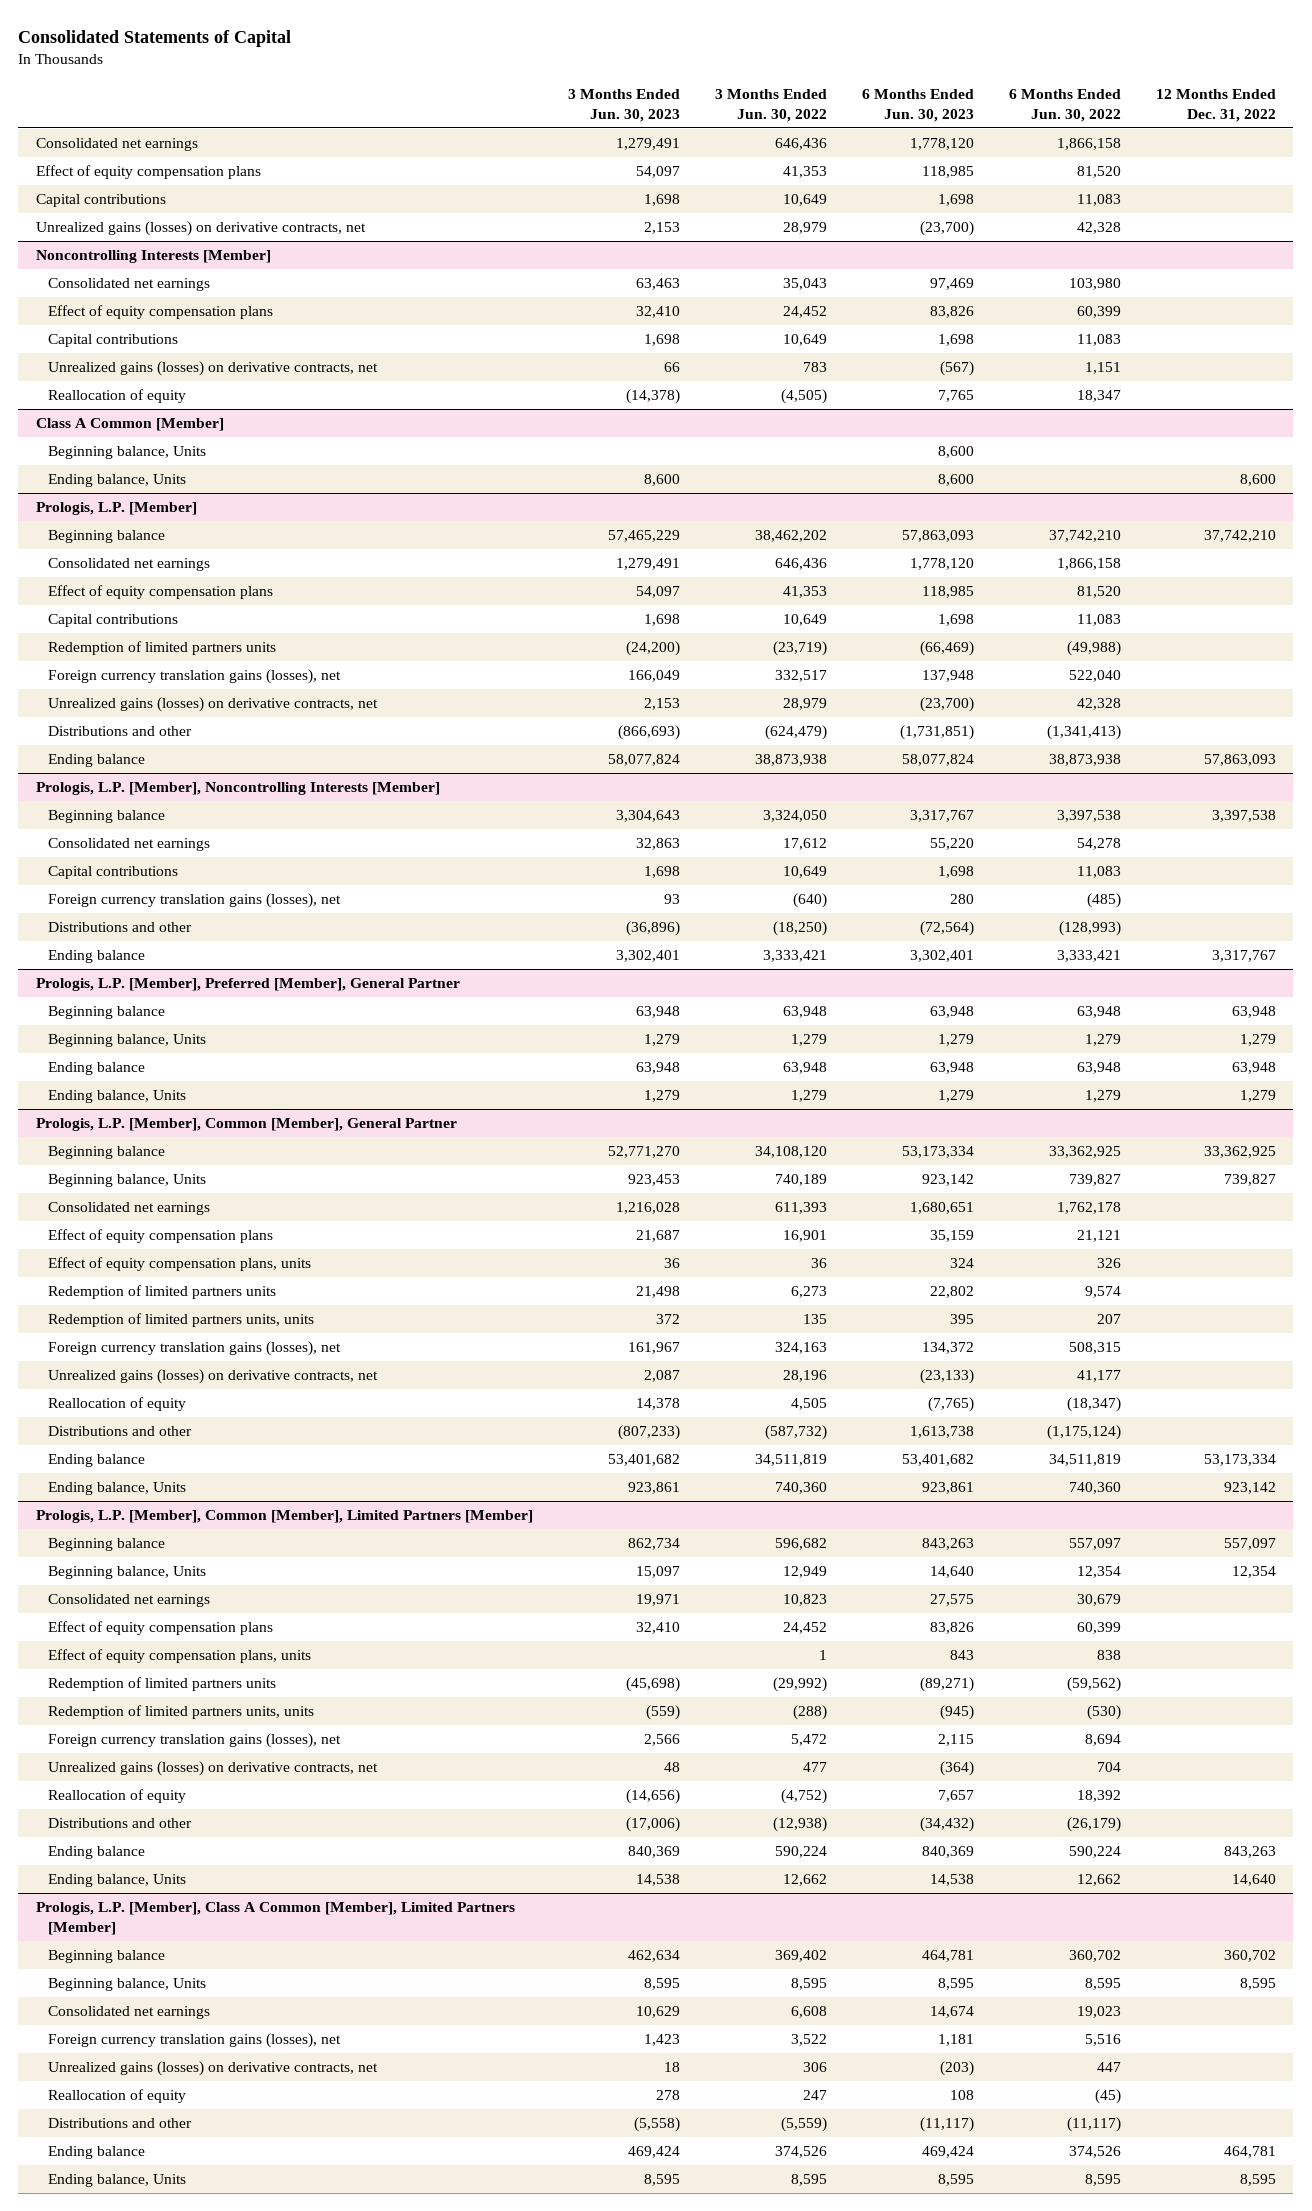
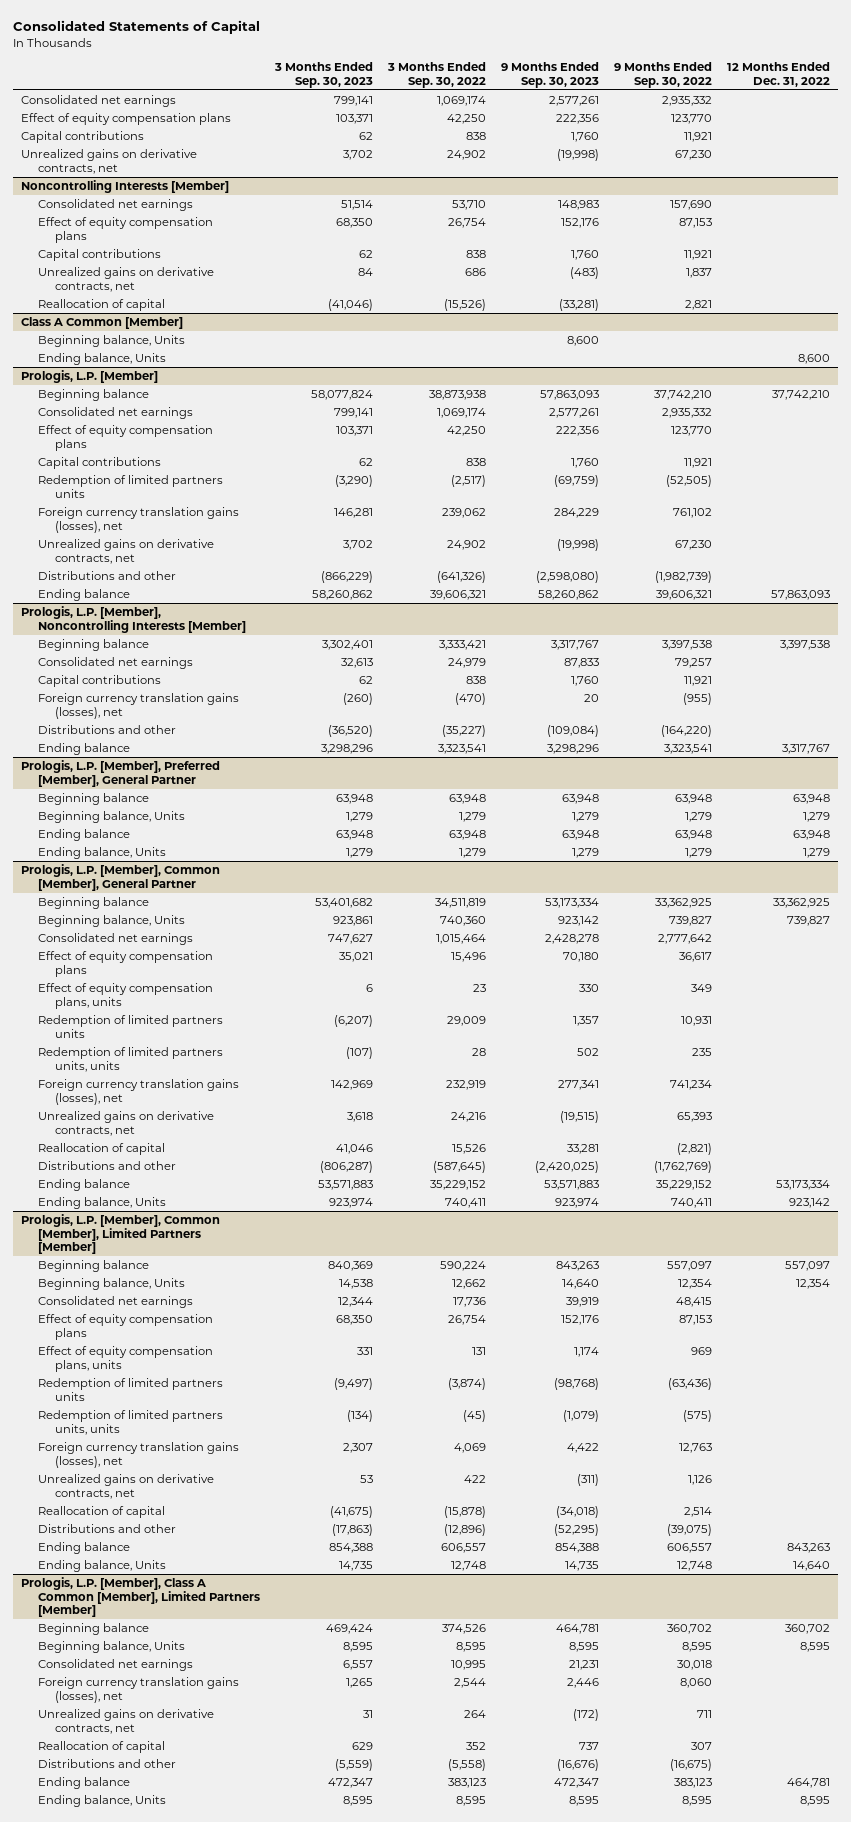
[567,88,680,122] 3 Months Ended Jun. 30, 2023 -> none
[714,88,827,122] 3 Months Ended Jun. 30, 2022 -> none
[861,88,974,122] 6 Months Ended Jun. 30, 2023 -> none
[1008,88,1121,122] 6 Months Ended Jun. 30, 2022 -> none
none -> [274,62,374,88] 3 Months Ended Sep. 30, 2023
none -> [387,62,487,88] 3 Months Ended Sep. 30, 2022
none -> [501,62,600,88] 9 Months Ended Sep. 30, 2023
none -> [614,62,713,88] 9 Months Ended Sep. 30, 2022
[35,221,366,237] Unrealized gains (losses) on derivative contracts, net -> [20,149,197,174] Unrealized gains on derivative contracts, net
[48,361,379,377] Unrealized gains (losses) on derivative contracts, net -> [38,267,215,292] Unrealized gains on derivative contracts, net
[48,389,187,404] Reallocation of equity -> [38,299,166,312] Reallocation of capital
[48,697,379,713] Unrealized gains (losses) on derivative contracts, net -> [38,539,215,564] Unrealized gains on derivative contracts, net
[48,1369,379,1385] Unrealized gains (losses) on derivative contracts, net -> [38,1111,215,1136] Unrealized gains on derivative contracts, net
[48,1397,187,1412] Reallocation of equity -> [38,1143,166,1156] Reallocation of capital
[48,1761,379,1777] Unrealized gains (losses) on derivative contracts, net -> [38,1474,215,1499] Unrealized gains on derivative contracts, net
[48,1789,187,1804] Reallocation of equity -> [38,1506,166,1519] Reallocation of capital
[48,2061,379,2077] Unrealized gains (losses) on derivative contracts, net -> [38,1709,215,1734] Unrealized gains on derivative contracts, net
[48,2089,187,2104] Reallocation of equity -> [38,1741,166,1754] Reallocation of capital

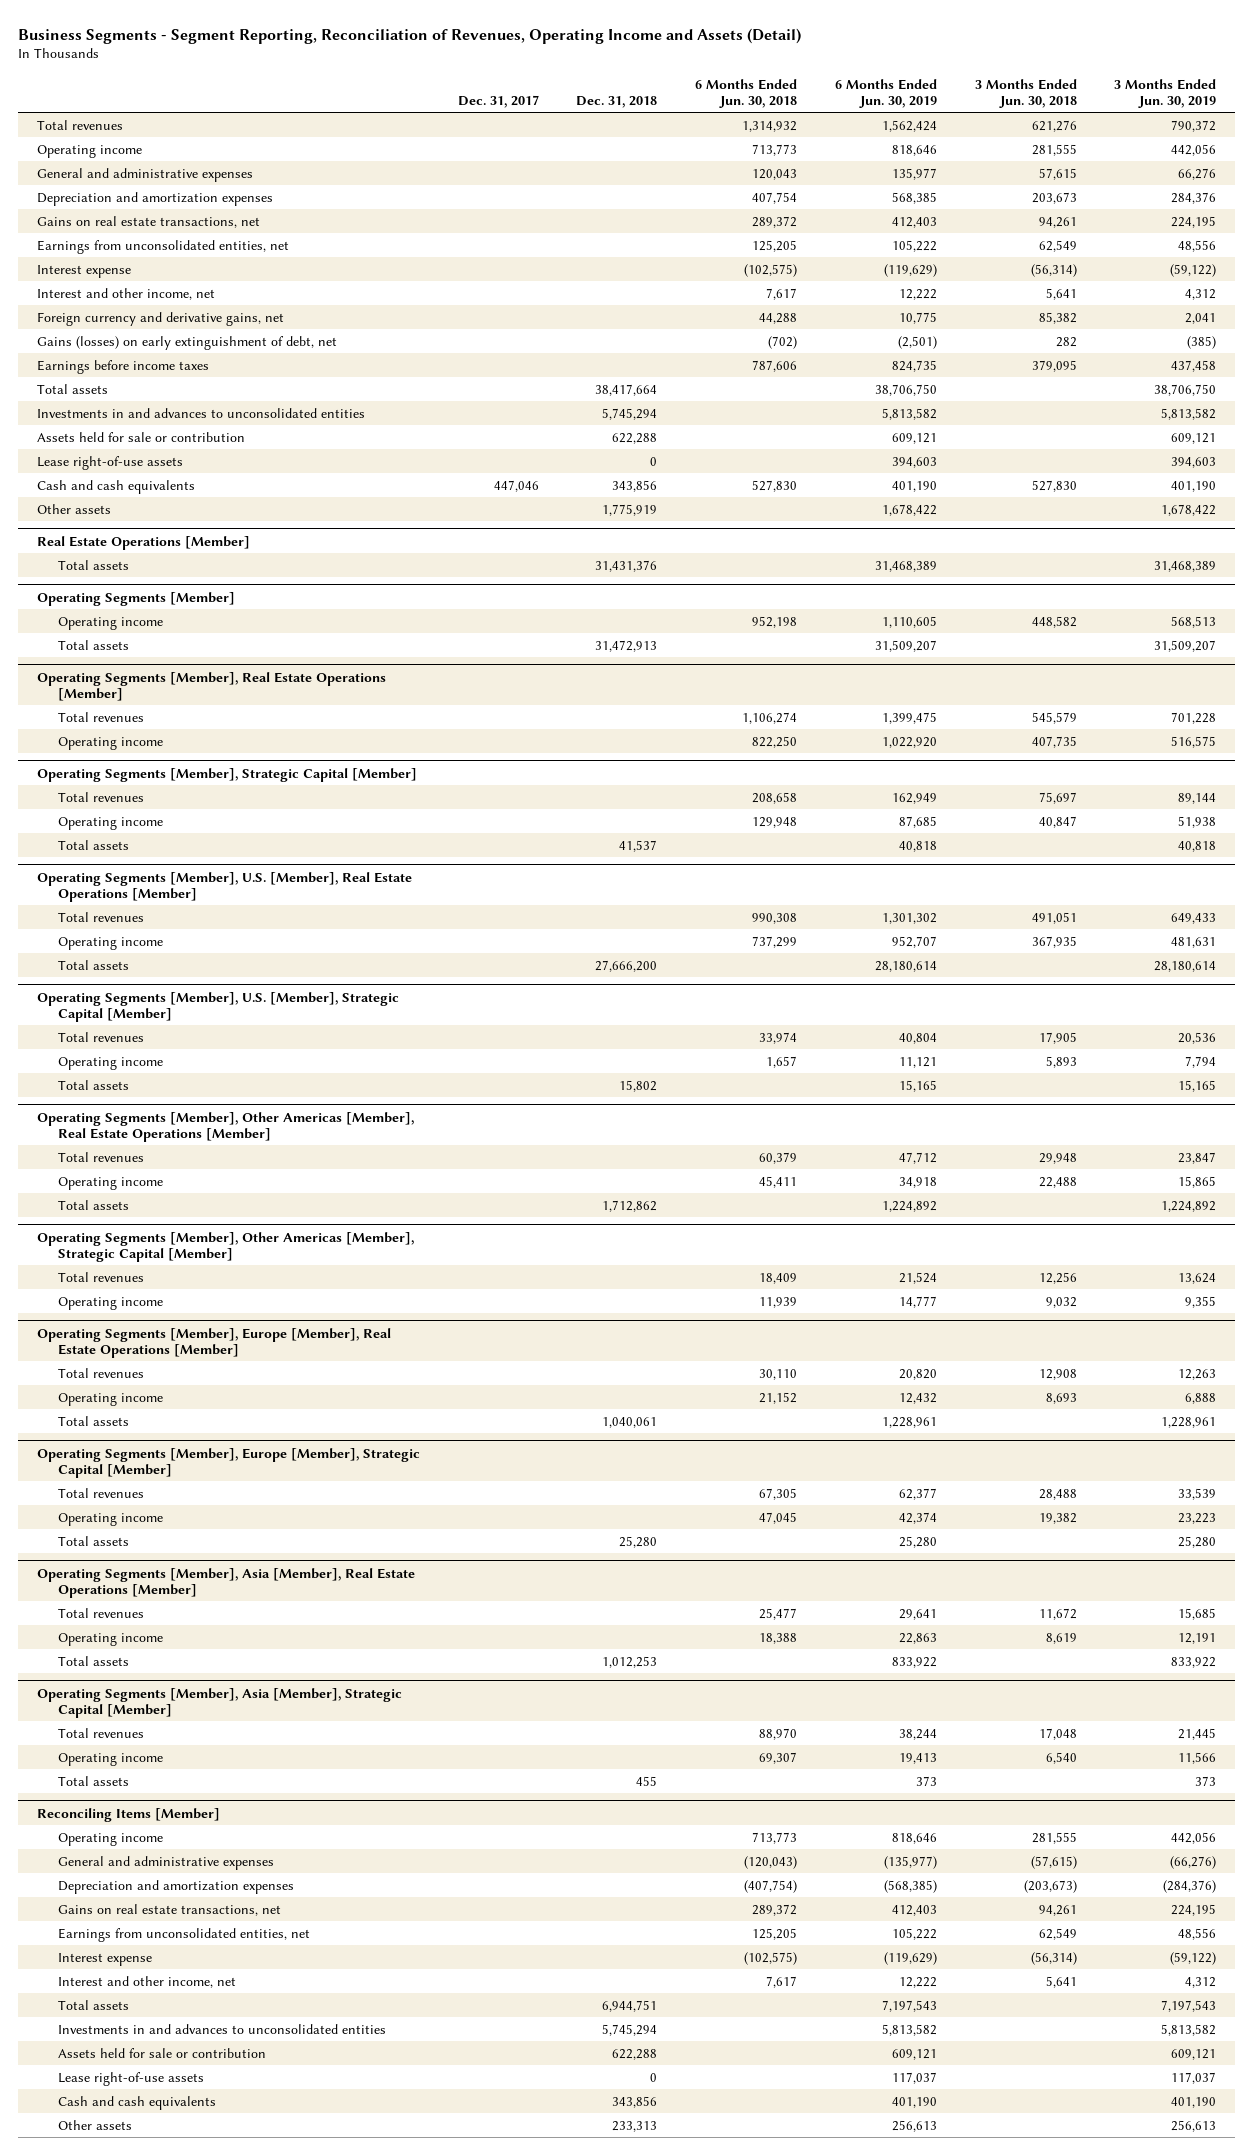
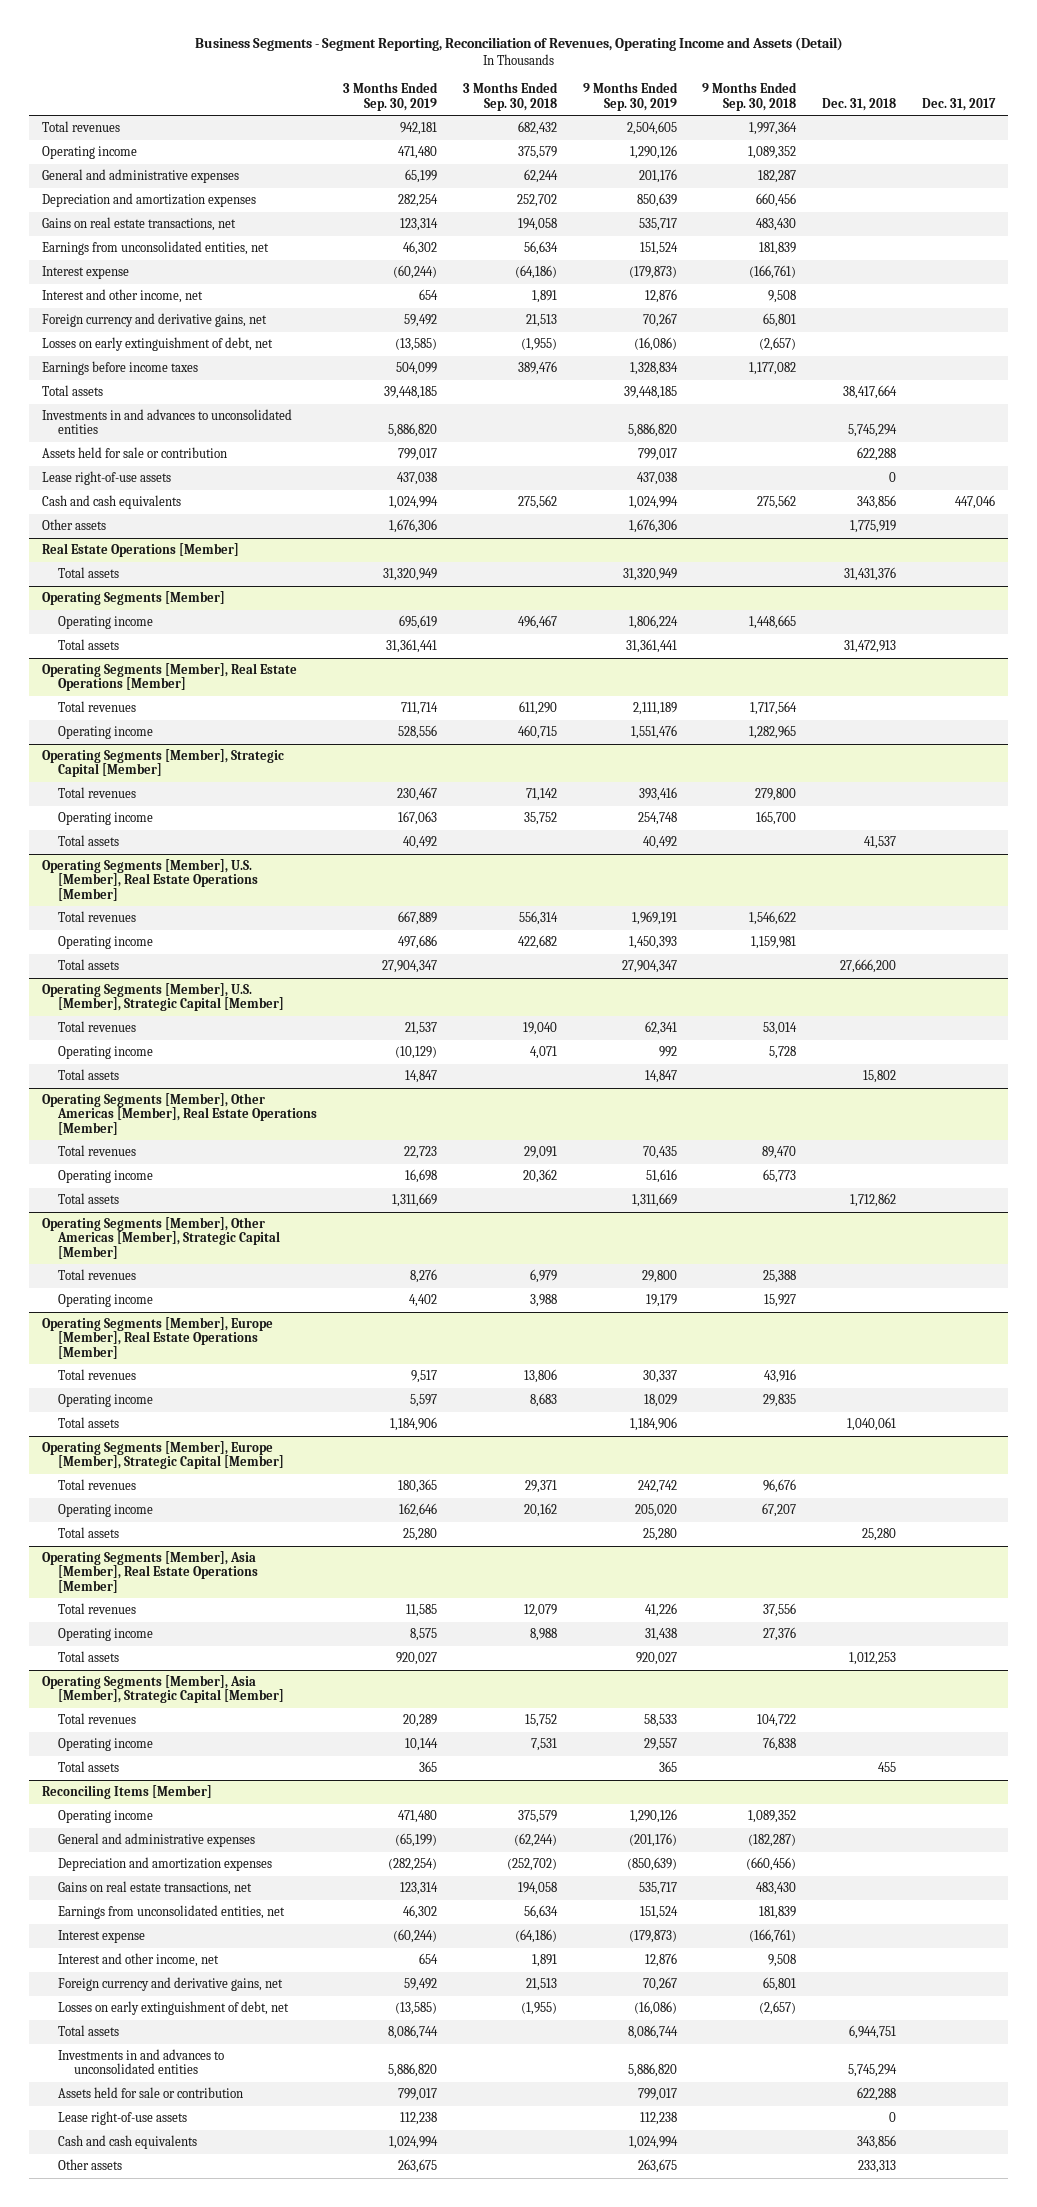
[695,78,798,108] 6 Months Ended Jun. 30, 2018 -> none
[834,78,937,108] 6 Months Ended Jun. 30, 2019 -> none
[974,78,1077,108] 3 Months Ended Jun. 30, 2018 -> none
[1114,78,1217,108] 3 Months Ended Jun. 30, 2019 -> none
none -> [342,82,438,111] 3 Months Ended Sep. 30, 2019
none -> [462,82,558,111] 3 Months Ended Sep. 30, 2018
none -> [582,82,678,111] 9 Months Ended Sep. 30, 2019
none -> [702,82,798,111] 9 Months Ended Sep. 30, 2018
[36,335,337,350] Gains (losses) on early extinguishment of debt, net -> [42,337,274,352] Losses on early extinguishment of debt, net
none -> [58,1977,284,1992] Foreign currency and derivative gains, net
none -> [58,2001,290,2016] Losses on early extinguishment of debt, net

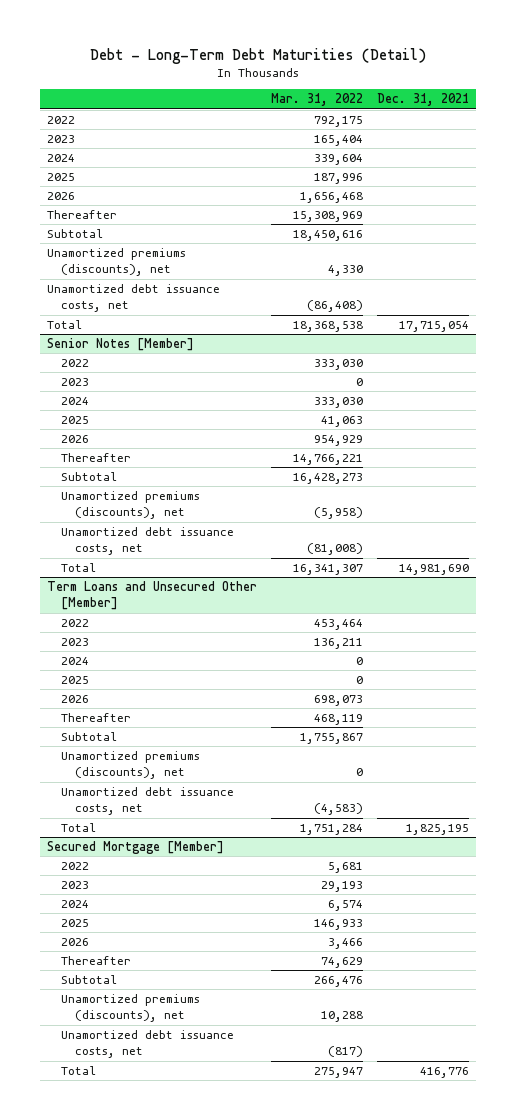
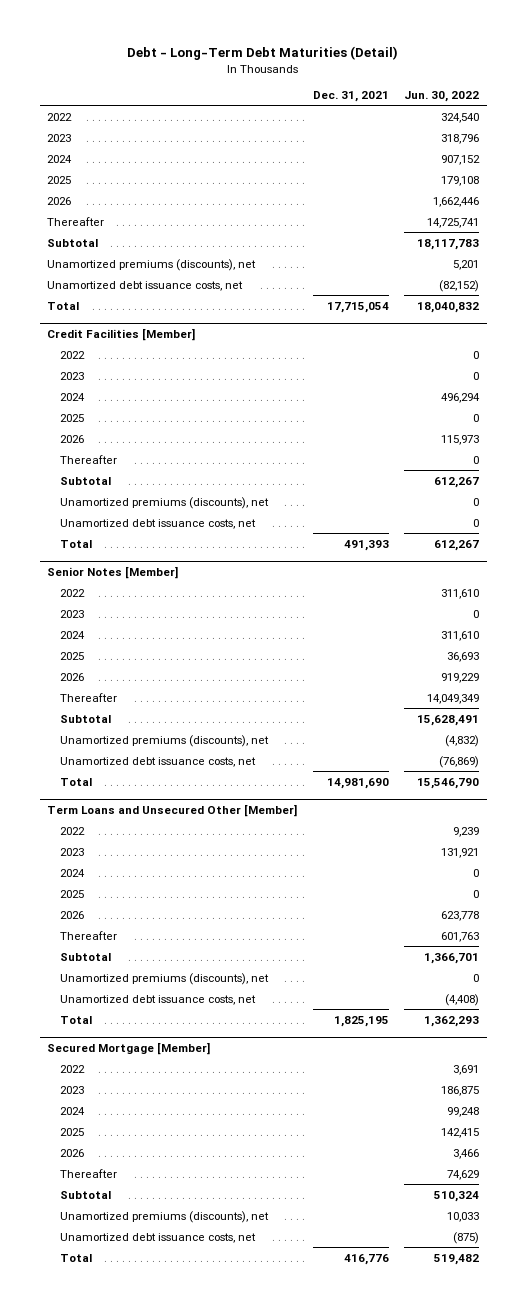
[270,93,363,107] Mar. 31, 2022 -> none
none -> [403,90,479,102] Jun. 30, 2022
none -> [47,327,196,341] Credit Facilities [Member]
none -> [60,350,86,359] 2022
none -> [60,371,85,380] 2023
none -> [60,392,86,401] 2024
none -> [60,413,85,422] 2025
none -> [60,434,85,443] 2026
none -> [60,454,118,464] Thereafter
none -> [60,476,112,485] Subtotal
none -> [60,496,270,509] Unamortized premiums (discounts), net
none -> [60,518,257,529] Unamortized debt issuance costs, net
none -> [60,539,93,548] Total

